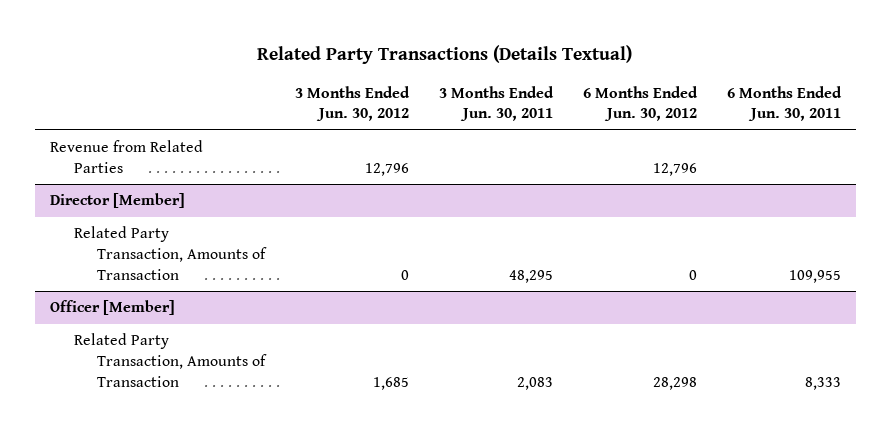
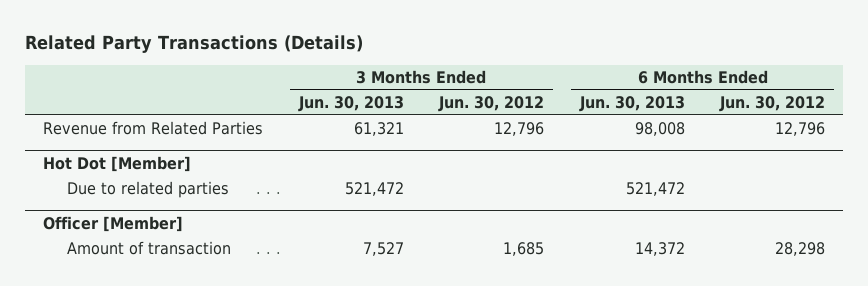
[257,45,633,65] Related Party Transactions (Details Textual) -> [25,35,364,54] Related Party Transactions (Details)
[438,85,554,122] 3 Months Ended Jun. 30, 2011 -> none
[726,85,842,122] 6 Months Ended Jun. 30, 2011 -> none
none -> [297,96,404,113] Jun. 30, 2013
none -> [578,96,685,113] Jun. 30, 2013
[50,193,186,209] Director [Member] -> none
[73,226,268,280] Related Party Transaction, Amounts of Transaction -> none
none -> [42,156,191,173] Hot Dot [Member]
none -> [66,181,229,199] Due to related parties
[73,333,268,387] Related Party Transaction, Amounts of Transaction -> [66,241,231,256] Amount of transaction

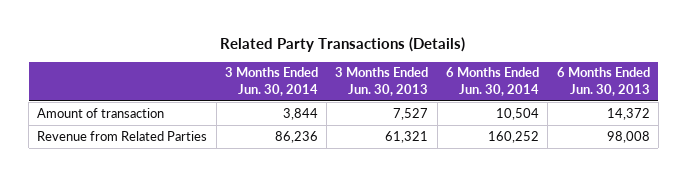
[438,96,545,113] Jun. 30, 2012 -> none
[719,96,826,113] Jun. 30, 2012 -> none
none -> [224,67,318,97] 3 Months Ended Jun. 30, 2014
none -> [446,67,540,97] 6 Months Ended Jun. 30, 2014
[42,156,191,173] Hot Dot [Member] -> none
[66,181,229,199] Due to related parties -> none
[42,216,183,233] Officer [Member] -> none
[42,121,263,136] Revenue from Related Parties -> [37,130,208,141] Revenue from Related Parties

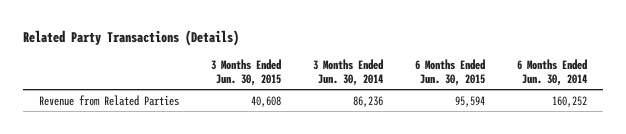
[335,67,429,97] 3 Months Ended Jun. 30, 2013 -> none
[556,67,650,97] 6 Months Ended Jun. 30, 2013 -> none
none -> [210,58,281,87] 3 Months Ended Jun. 30, 2015
none -> [414,58,485,87] 6 Months Ended Jun. 30, 2015
[37,107,165,118] Amount of transaction -> none

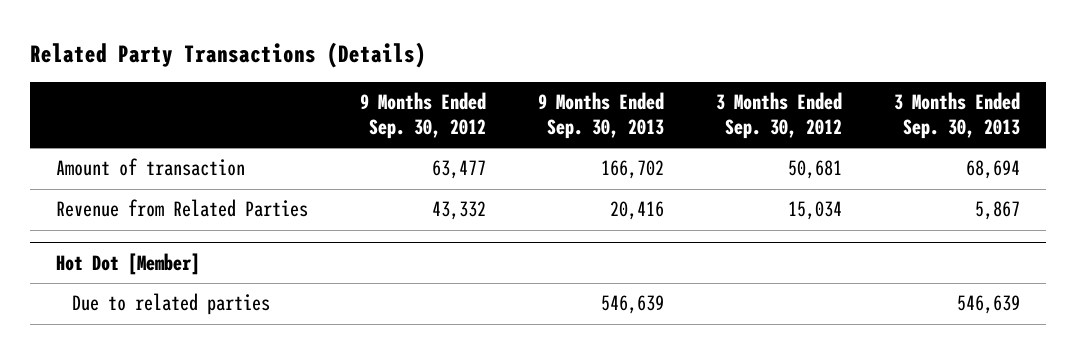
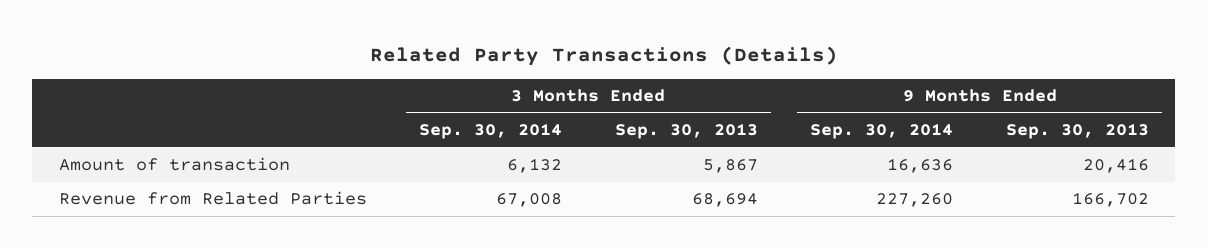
[359,92,486,140] 9 Months Ended Sep. 30, 2012 -> none
[715,92,842,140] 3 Months Ended Sep. 30, 2012 -> none
none -> [419,123,563,140] Sep. 30, 2014
none -> [810,123,954,140] Sep. 30, 2014
[55,252,200,275] Hot Dot [Member] -> none
[72,293,271,316] Due to related parties -> none
[600,160,664,180] 166,702 -> [1083,158,1150,174] 20,416
[965,160,1020,180] 68,694 -> [702,159,758,174] 5,867
[609,201,664,221] 20,416 -> [1072,192,1150,208] 166,702
[974,201,1020,221] 5,867 -> [691,193,758,208] 68,694

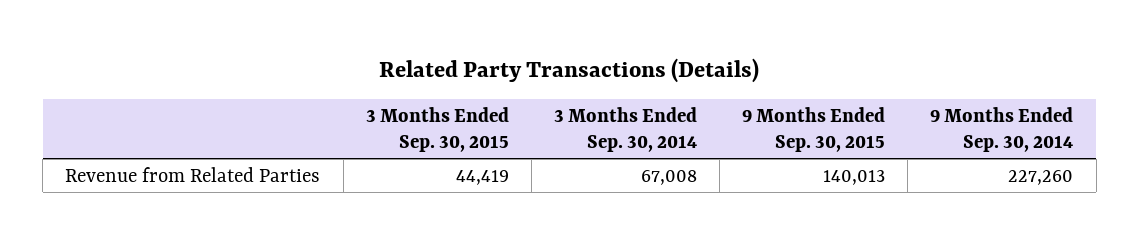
[614,123,758,140] Sep. 30, 2013 -> none
[1006,123,1150,140] Sep. 30, 2013 -> none
none -> [365,106,509,153] 3 Months Ended Sep. 30, 2015
none -> [742,106,886,153] 9 Months Ended Sep. 30, 2015
[58,157,290,172] Amount of transaction -> none

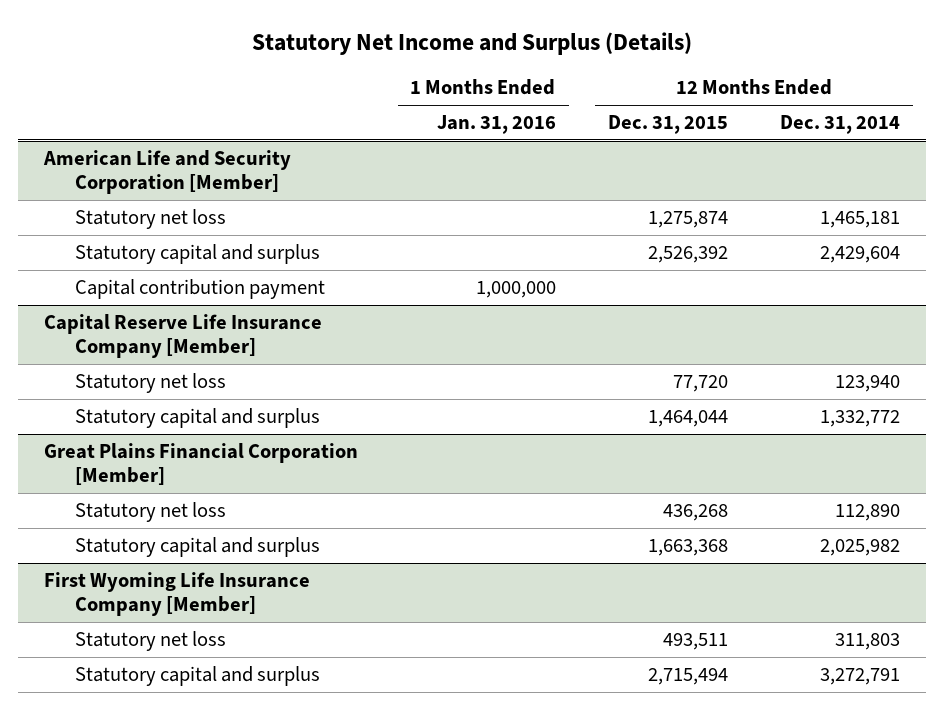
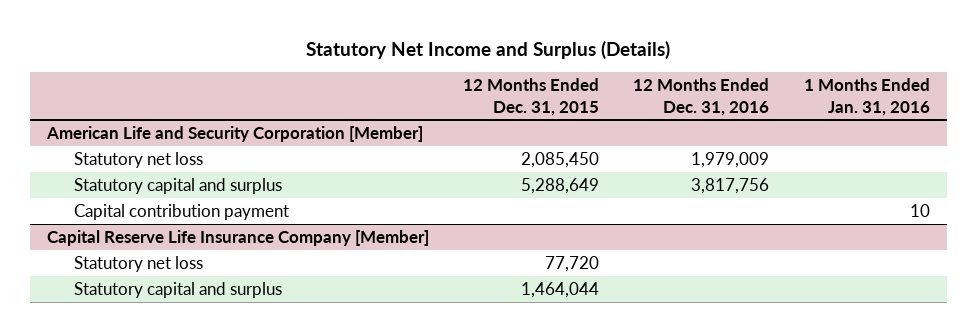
[780,115,901,135] Dec. 31, 2014 -> none
none -> [633,78,770,116] 12 Months Ended Dec. 31, 2016
[647,211,728,229] 1,275,874 -> [521,151,600,168] 2,085,450
[647,246,728,264] 2,526,392 -> [521,177,600,194] 5,288,649
[475,281,556,299] 1,000,000 -> [909,203,930,217] 10
[44,443,359,486] Great Plains Financial Corporation [Member] -> none
[74,502,226,523] Statutory net loss -> none
[74,537,320,558] Statutory capital and surplus -> none
[44,572,311,617] First Wyoming Life Insurance Company [Member] -> none
[74,631,226,652] Statutory net loss -> none
[74,666,320,687] Statutory capital and surplus -> none

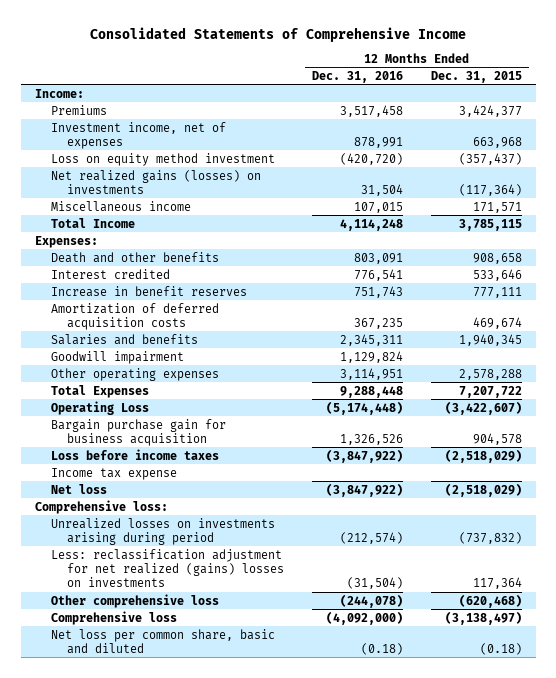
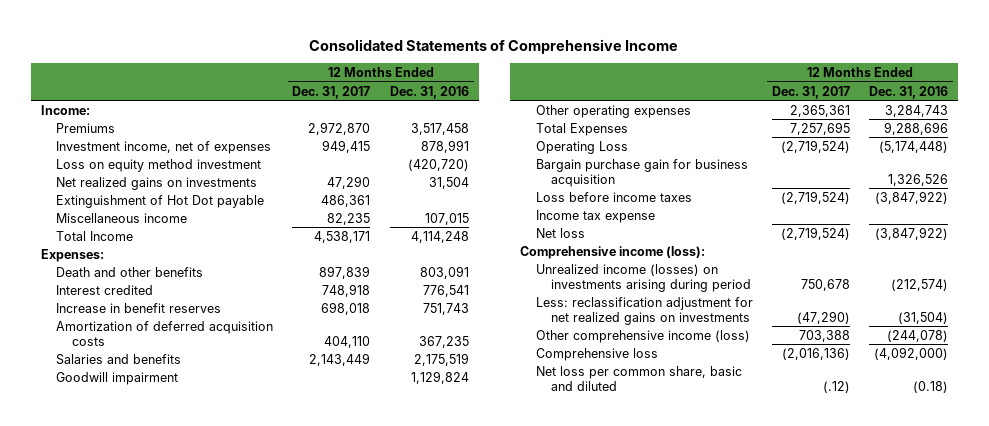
[430,70,522,83] Dec. 31, 2015 -> none
none -> [292,85,371,99] Dec. 31, 2017
[50,169,261,194] Net realized gains (losses) on investments -> [56,176,258,190] Net realized gains on investments
none -> [56,194,265,208] Extinguishment of Hot Dot payable
[339,333,403,346] 2,345,311 -> [413,352,469,366] 2,175,519
[339,367,403,380] 3,114,951 -> [885,104,949,117] 3,284,743
[339,385,403,398] 9,288,448 -> [884,121,949,135] 9,288,696
[34,499,168,514] Comprehensive loss: -> [520,245,706,259] Comprehensive income (loss):
[50,517,275,545] Unrealized losses on investments arising during period -> [535,263,752,292] Unrealized income (losses) on investments arising during period
[50,548,284,587] Less: reclassification adjustment for net realized (gains) losses on investments -> [535,296,753,325] Less: reclassification adjustment for net realized gains on investments
[50,593,219,608] Other comprehensive loss -> [535,329,750,343] Other comprehensive income (loss)

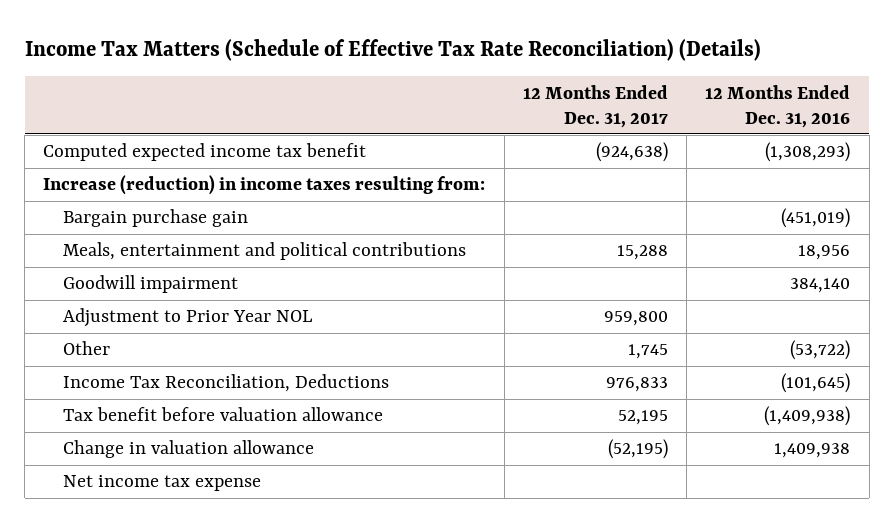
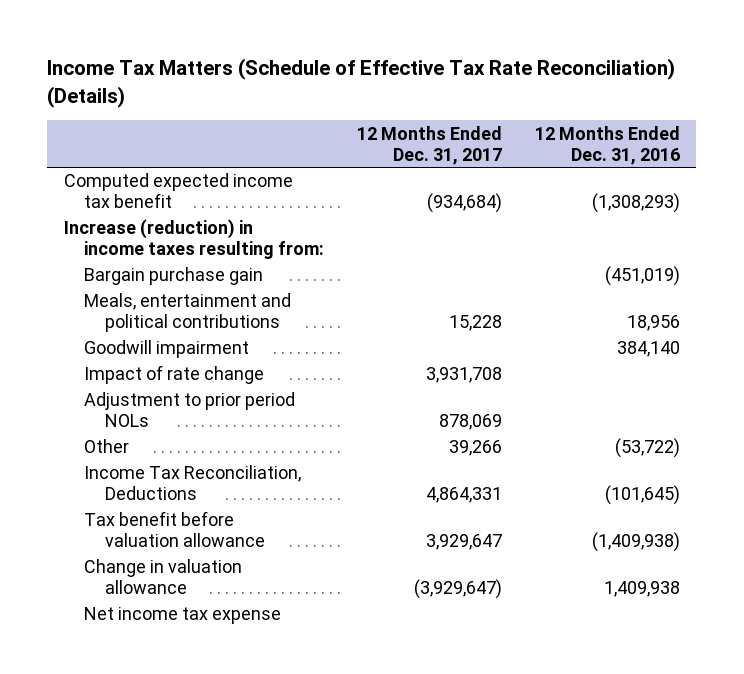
[595,142,668,163] (924,638) -> [427,193,503,214] (934,684)
[616,245,668,261] 15,288 -> [449,315,503,332] 15,228
none -> [84,365,265,385] Impact of rate change
[62,308,312,328] Adjustment to Prior Year NOL -> [84,392,296,428] Adjustment to prior period NOLs
[603,311,668,327] 959,800 -> [439,414,503,431] 878,069
[627,344,668,360] 1,745 -> [449,440,503,457] 39,266
[605,377,668,393] 976,833 -> [426,487,503,504] 4,864,331
[617,410,668,426] 52,195 -> [426,534,503,551] 3,929,647
[607,439,668,460] (52,195) -> [414,579,503,600] (3,929,647)

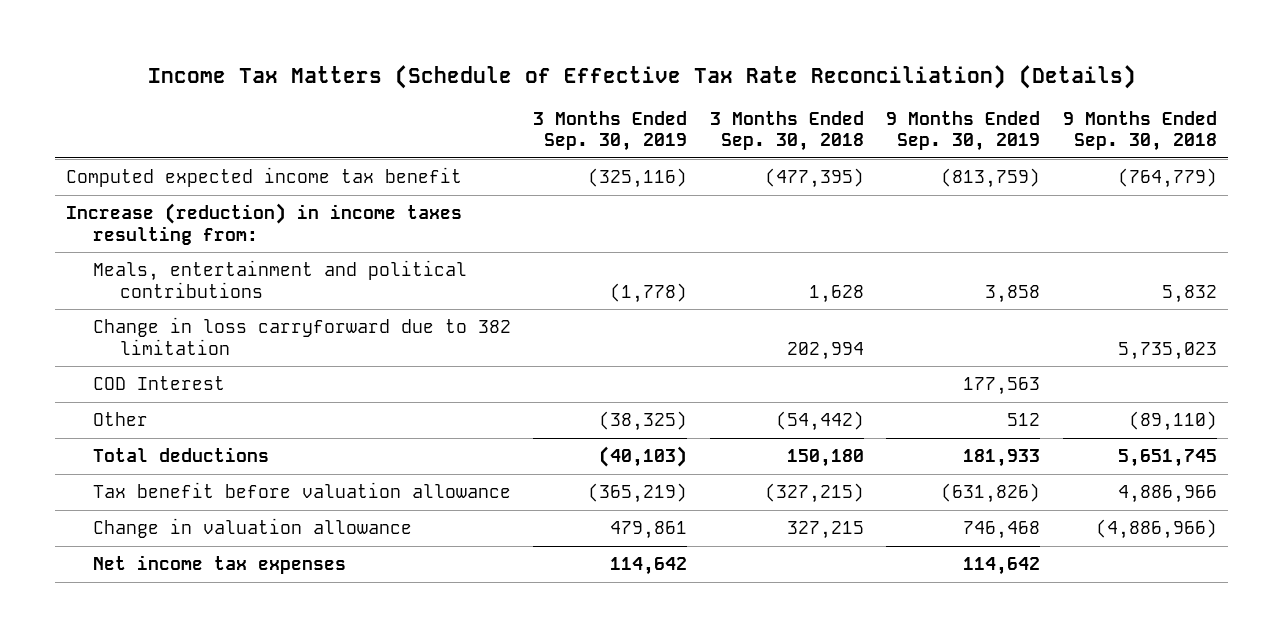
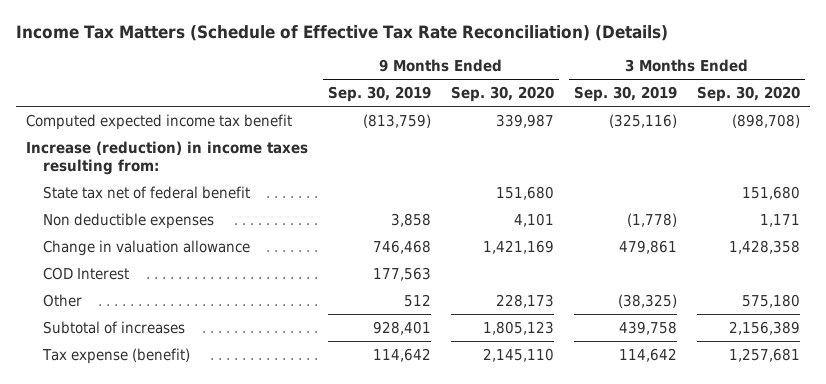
[709,110,864,152] 3 Months Ended Sep. 30, 2018 -> none
[1062,110,1217,152] 9 Months Ended Sep. 30, 2018 -> none
none -> [450,85,554,102] Sep. 30, 2020
none -> [696,85,800,102] Sep. 30, 2020
[93,317,512,355] Change in loss carryforward due to 382 limitation -> none
none -> [42,185,250,199] State tax net of federal benefit
[93,260,468,298] Meals, entertainment and political contributions -> [42,212,214,229] Non deductible expenses
[93,518,413,539] Change in valuation allowance -> [42,239,250,256] Change in valuation allowance
[93,447,270,463] Total deductions -> none
[93,482,512,499] Tax benefit before valuation allowance -> none
none -> [42,320,185,334] Subtotal of increases
[93,555,347,575] Net income tax expenses -> [41,347,190,364] Tax expense (benefit)

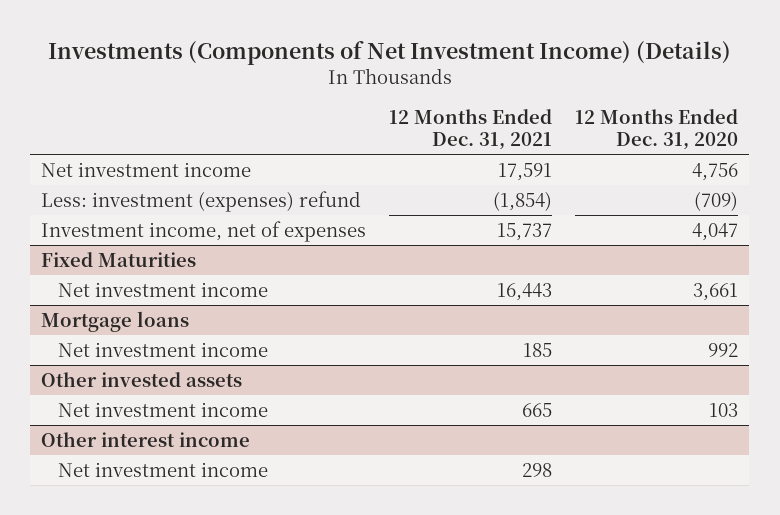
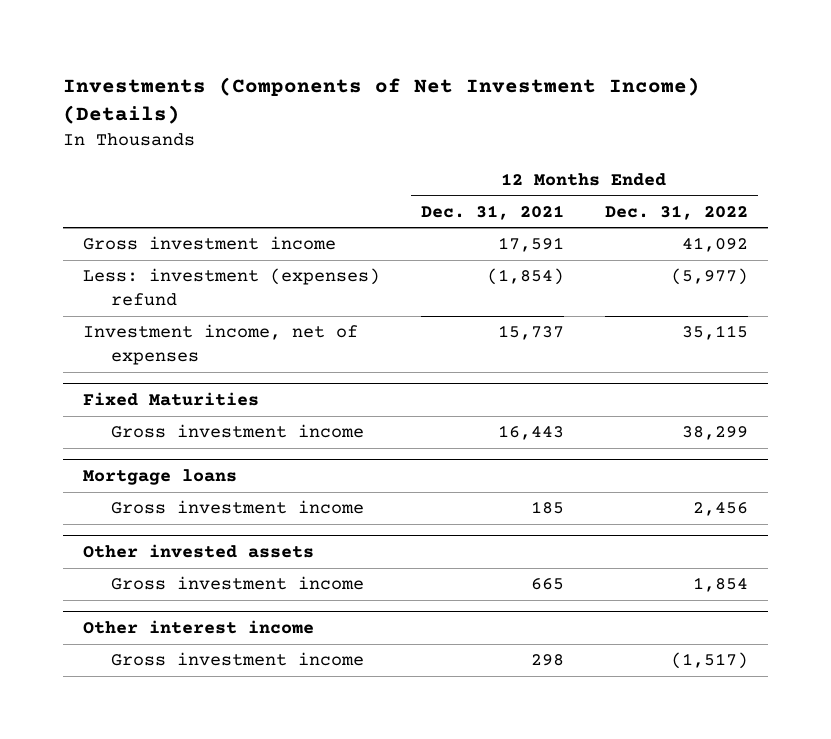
[575,109,739,150] 12 Months Ended Dec. 31, 2020 -> none
none -> [604,204,748,220] Dec. 31, 2022
[41,161,252,177] Net investment income -> [83,236,337,251] Gross investment income
[58,281,269,297] Net investment income -> [111,424,365,439] Gross investment income
[58,341,269,357] Net investment income -> [111,500,365,515] Gross investment income
[58,401,269,417] Net investment income -> [111,576,365,591] Gross investment income
[58,461,269,477] Net investment income -> [111,652,365,667] Gross investment income

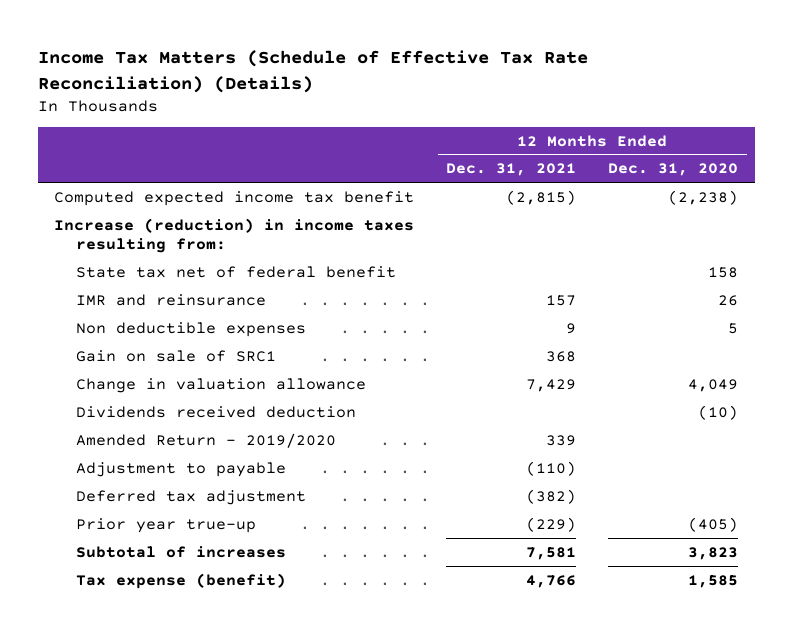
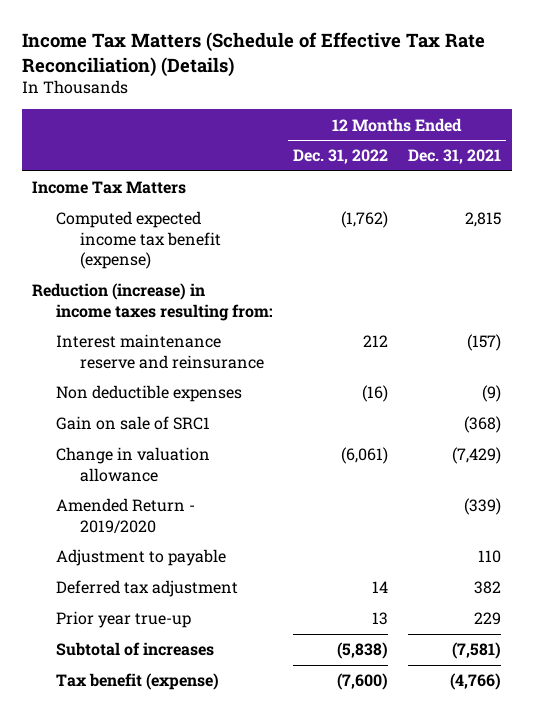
[608,163,739,177] Dec. 31, 2020 -> none
none -> [293,149,389,165] Dec. 31, 2022
[76,265,397,278] State tax net of federal benefit -> none
[76,405,357,418] Dividends received deduction -> none
none -> [31,181,186,195] Income Tax Matters
[53,190,414,206] Computed expected income tax benefit -> [55,211,221,270] Computed expected income tax benefit (expense)
[506,189,577,205] (2,815) -> [465,212,502,228] 2,815
[53,217,414,254] Increase (reduction) in income taxes resulting from: -> [31,283,273,321] Reduction (increase) in income taxes resulting from:
[76,293,267,306] IMR and reinsurance -> [55,334,264,369] Interest maintenance reserve and reinsurance
[546,294,577,306] 157 -> [467,334,502,352] (157)
[566,322,577,334] 9 -> [482,385,502,403] (9)
[546,350,577,362] 368 -> [464,416,502,434] (368)
[526,378,577,392] 7,429 -> [452,447,502,465] (7,429)
[546,434,577,446] 339 -> [464,498,502,516] (339)
[526,460,577,476] (110) -> [478,550,502,564] 110
[526,488,577,504] (382) -> [474,581,502,595] 382
[526,516,577,532] (229) -> [474,612,502,626] 229
[526,546,577,560] 7,581 -> [452,642,502,660] (7,581)
[76,572,287,589] Tax expense (benefit) -> [55,673,219,691] Tax benefit (expense)
[526,574,577,588] 4,766 -> [450,673,502,691] (4,766)

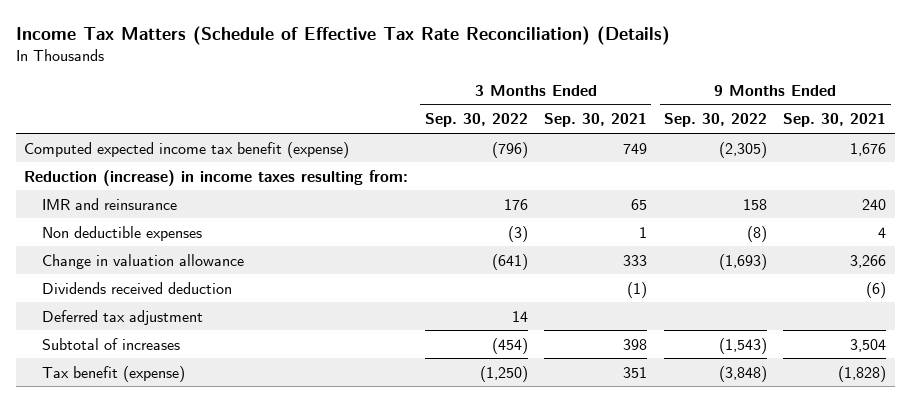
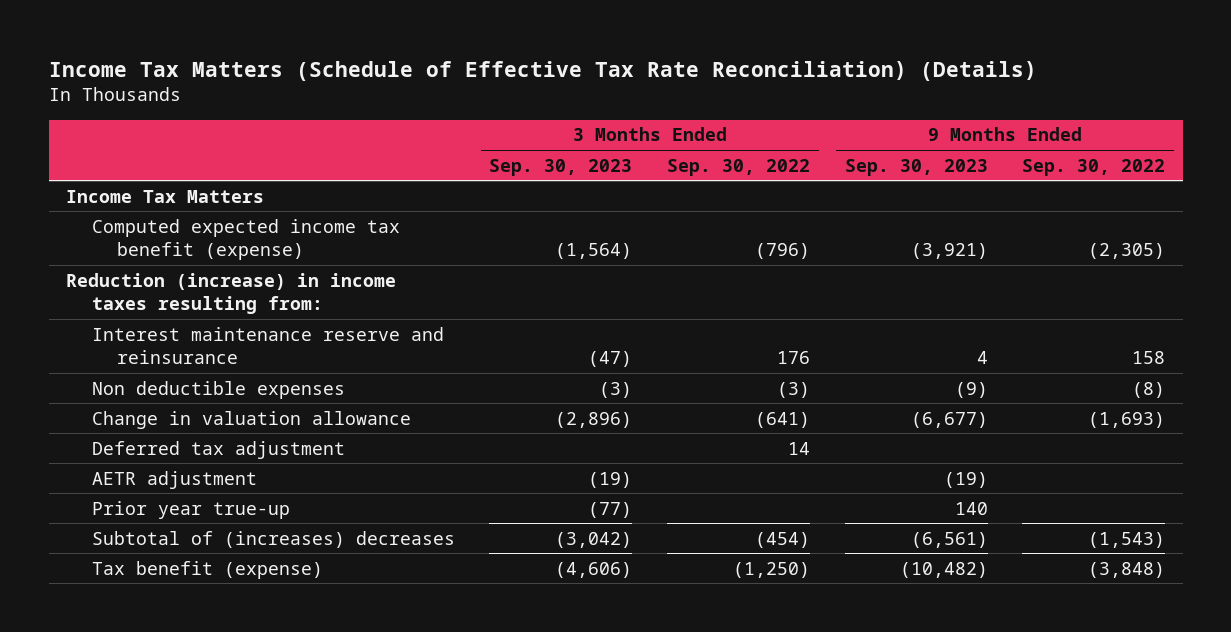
[544,113,648,128] Sep. 30, 2021 -> none
[783,113,887,128] Sep. 30, 2021 -> none
none -> [489,158,633,176] Sep. 30, 2023
none -> [844,158,988,176] Sep. 30, 2023
none -> [66,189,265,203] Income Tax Matters
[42,197,178,210] IMR and reinsurance -> [91,326,444,364] Interest maintenance reserve and reinsurance
[42,281,233,294] Dividends received deduction -> none
none -> [91,470,257,489] AETR adjustment
none -> [91,500,290,519] Prior year true-up
[42,337,181,350] Subtotal of increases -> [91,530,455,548] Subtotal of (increases) decreases

